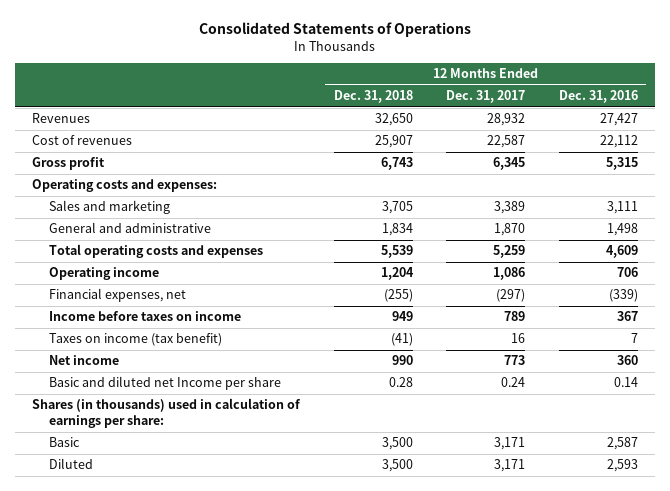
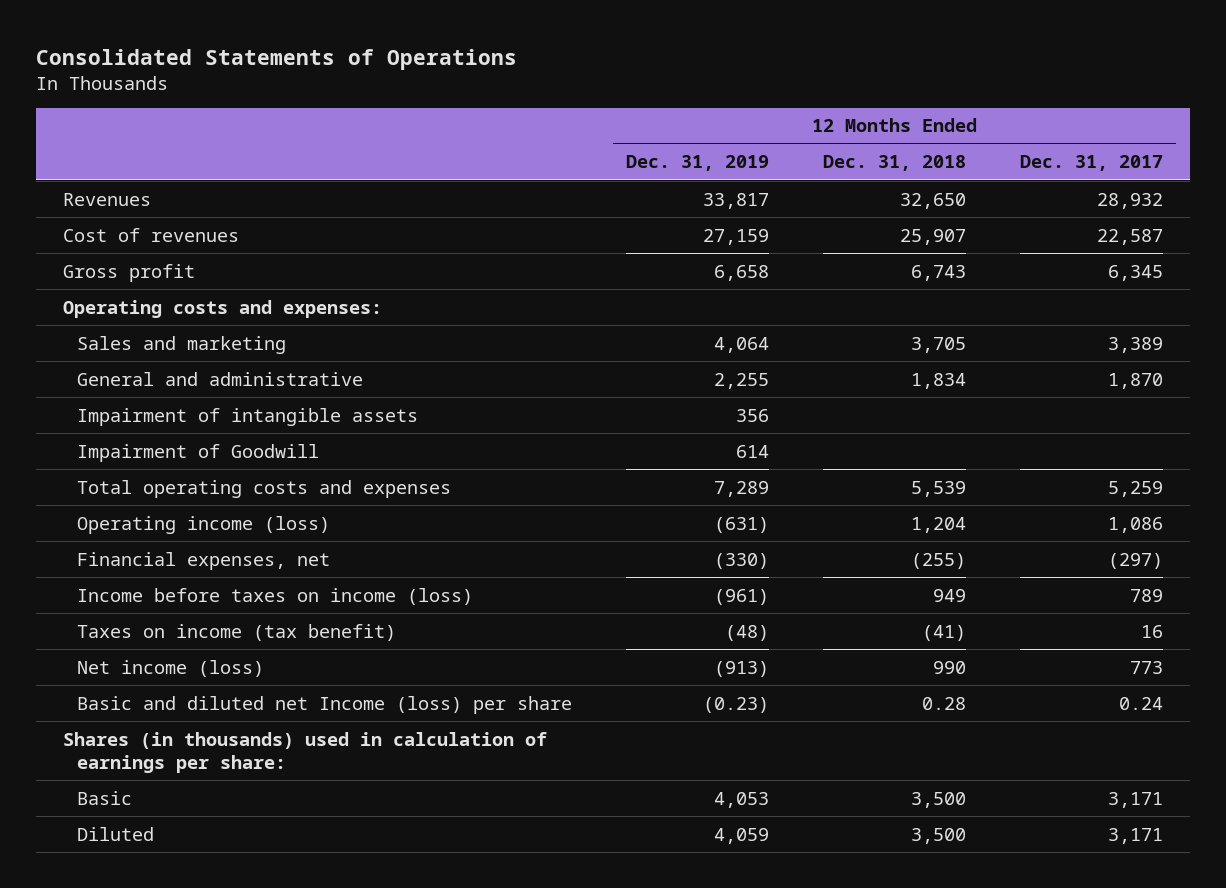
[558,90,638,104] Dec. 31, 2016 -> none
none -> [626,155,770,172] Dec. 31, 2019
none -> [77,407,419,426] Impairment of intangible assets
none -> [77,443,320,462] Impairment of Goodwill
[48,267,159,281] Operating income -> [77,515,331,534] Operating income (loss)
[48,311,241,322] Income before taxes on income -> [77,587,474,605] Income before taxes on income (loss)
[48,355,119,366] Net income -> [77,659,265,677] Net income (loss)
[48,376,281,391] Basic and diluted net Income per share -> [77,695,573,714] Basic and diluted net Income (loss) per share

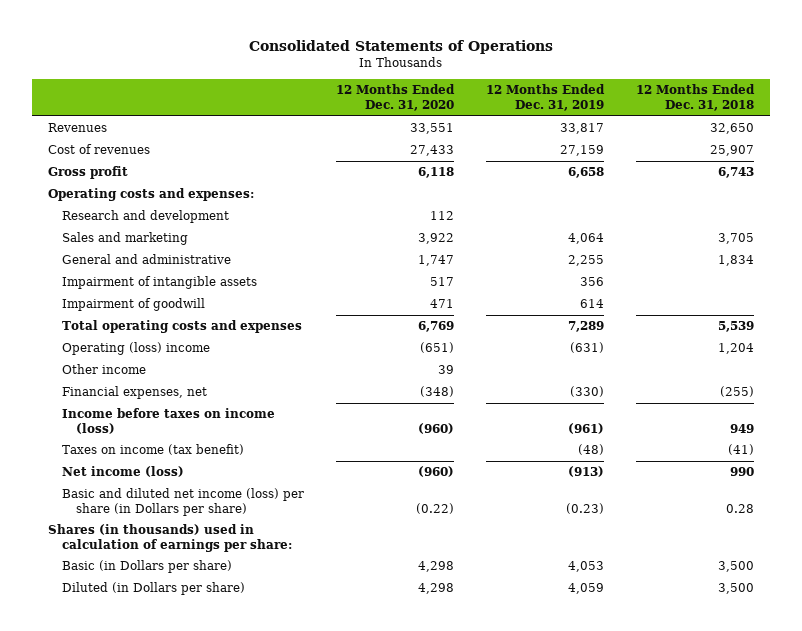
[1019,155,1163,172] Dec. 31, 2017 -> none
none -> [335,84,455,112] 12 Months Ended Dec. 31, 2020
none -> [61,210,229,224] Research and development
[77,443,320,462] Impairment of Goodwill -> [61,298,205,312] Impairment of goodwill
[77,515,331,534] Operating income (loss) -> [61,342,210,356] Operating (loss) income
none -> [61,364,146,375] Other income
[77,695,573,714] Basic and diluted net Income (loss) per share -> [61,488,304,516] Basic and diluted net income (loss) per share (in Dollars per share)
[77,790,133,805] Basic -> [61,560,232,574] Basic (in Dollars per share)
[77,826,155,841] Diluted -> [61,582,245,596] Diluted (in Dollars per share)

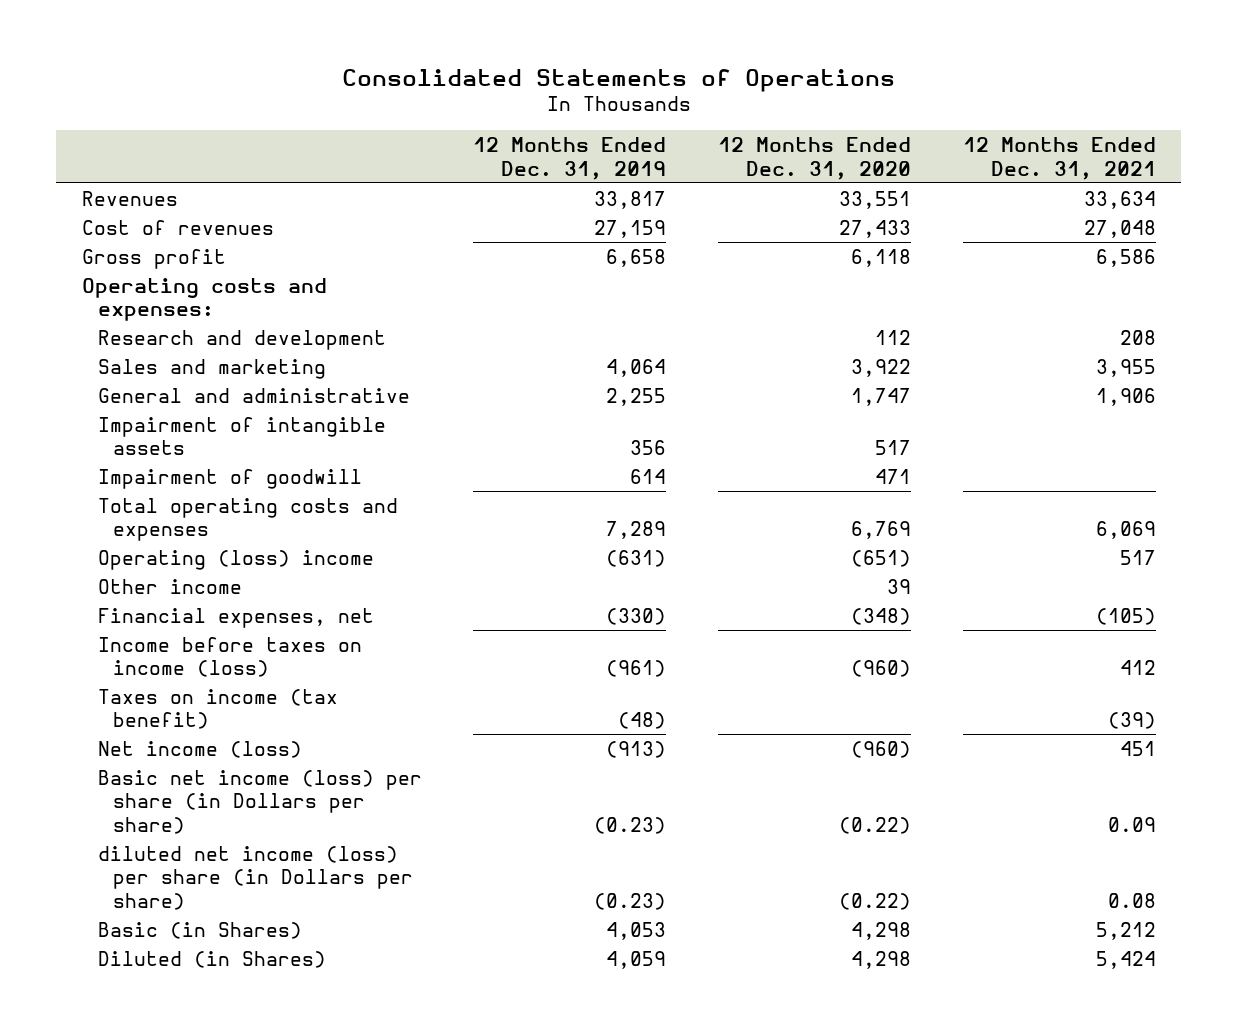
[635,84,755,112] 12 Months Ended Dec. 31, 2018 -> none
none -> [962,136,1156,180] 12 Months Ended Dec. 31, 2021
[61,488,304,516] Basic and diluted net income (loss) per share (in Dollars per share) -> none
[48,524,292,552] Shares (in thousands) used in calculation of earnings per share: -> none
[61,560,232,574] Basic (in Dollars per share) -> [97,769,422,834] Basic net income (loss) per share (in Dollars per share)
[417,561,454,573] 4,298 -> [838,816,911,834] (0.22)
[567,561,604,573] 4,053 -> [594,816,667,834] (0.23)
[61,582,245,596] Diluted (in Dollars per share) -> [97,845,414,910] diluted net income (loss) per share (in Dollars per share)
[417,583,454,595] 4,298 -> [838,892,911,910] (0.22)
[567,583,604,595] 4,059 -> [594,892,667,910] (0.23)
none -> [97,921,302,939] Basic (in Shares)
none -> [97,950,326,968] Diluted (in Shares)

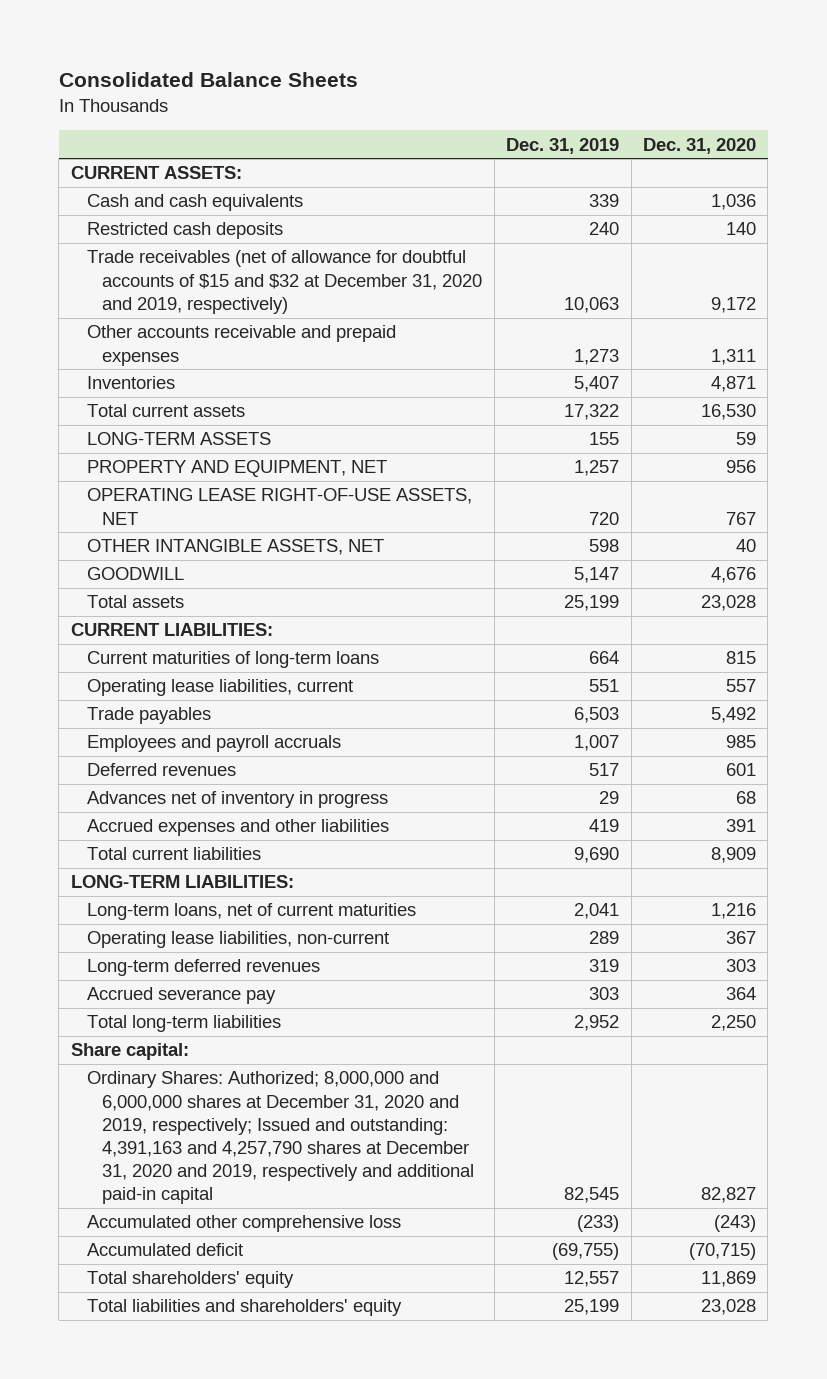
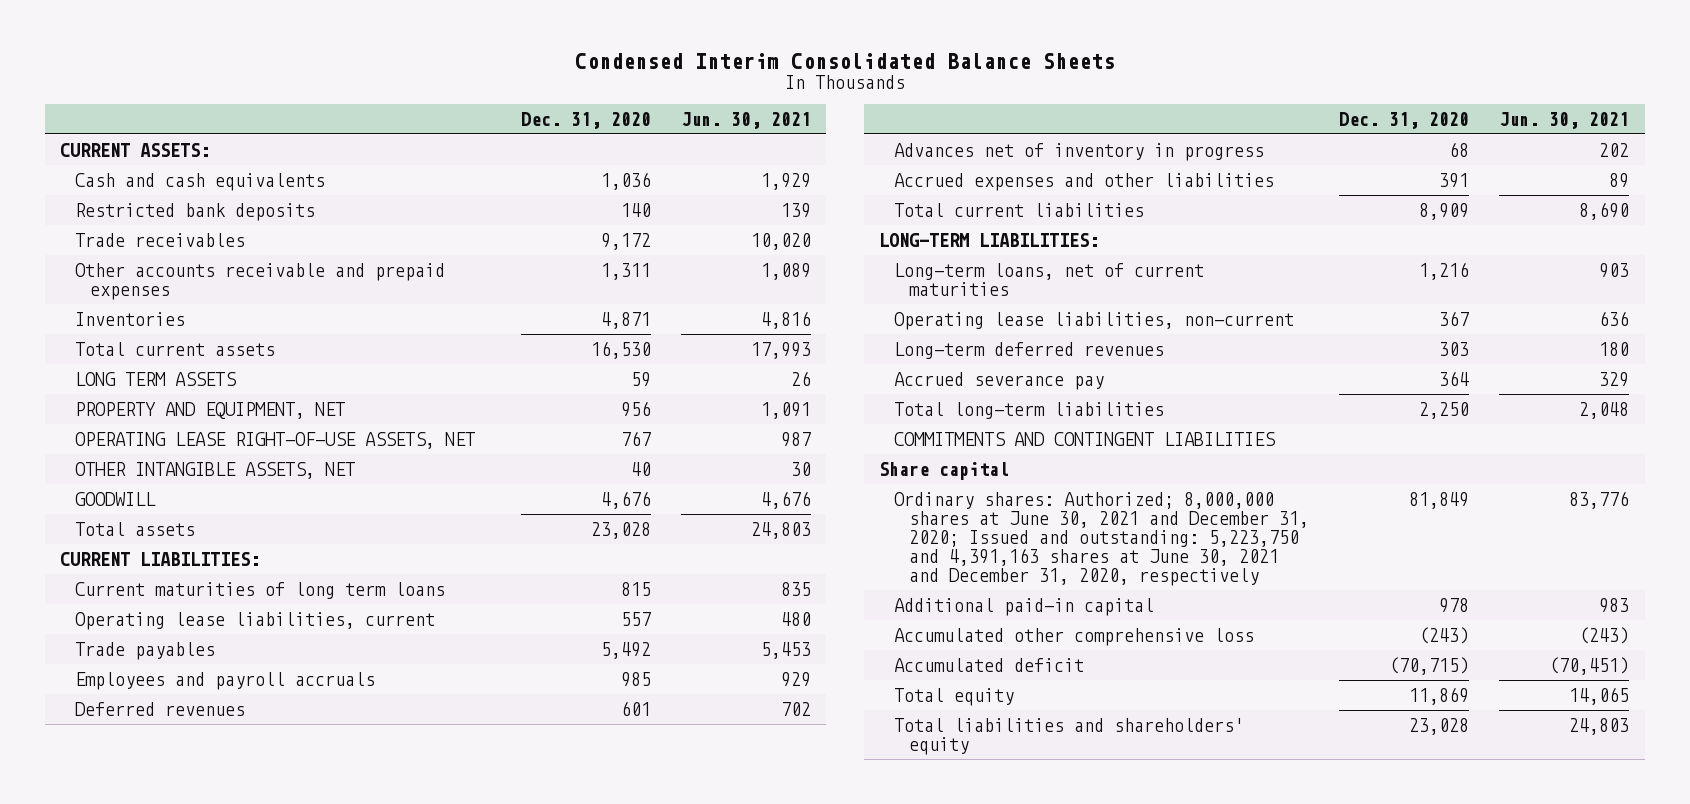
[58,72,358,88] Consolidated Balance Sheets -> [574,52,1115,69] Condensed Interim Consolidated Balance Sheets
[506,137,620,154] Dec. 31, 2019 -> none
none -> [680,111,811,129] Jun. 30, 2021
[86,222,283,240] Restricted cash deposits -> [75,202,316,221] Restricted bank deposits
[86,250,483,314] Trade receivables (net of allowance for doubtful accounts of $15 and $32 at December 31, 2020 and 2019, respectively) -> [75,232,246,247] Trade receivables
[86,432,271,446] LONG-TERM ASSETS -> [75,371,238,386] LONG TERM ASSETS
[86,651,379,669] Current maturities of long-term loans -> [75,581,446,599] Current maturities of long term loans
none -> [893,431,1276,446] COMMITMENTS AND CONTINGENT LIABILITIES
[70,1043,189,1061] Share capital: -> [879,461,1010,480] Share capital
[86,1071,475,1205] Ordinary Shares: Authorized; 8,000,000 and 6,000,000 shares at December 31, 2020 and 2019, respectively; Issued and outstanding: 4,391,163 and 4,257,790 shares at December 31, 2020 and 2019, respectively and additional paid-in capital -> [893,491,1309,586] Ordinary shares: Authorized; 8,000,000 shares at June 30, 2021 and December 31, 2020; Issued and outstanding: 5,223,750 and 4,391,163 shares at June 30, 2021 and December 31, 2020, respectively
[701,1187,757,1204] 82,827 -> [1409,491,1470,509] 81,849
none -> [893,597,1154,616] Additional paid-in capital
[86,1271,294,1289] Total shareholders' equity -> [893,687,1014,706] Total equity

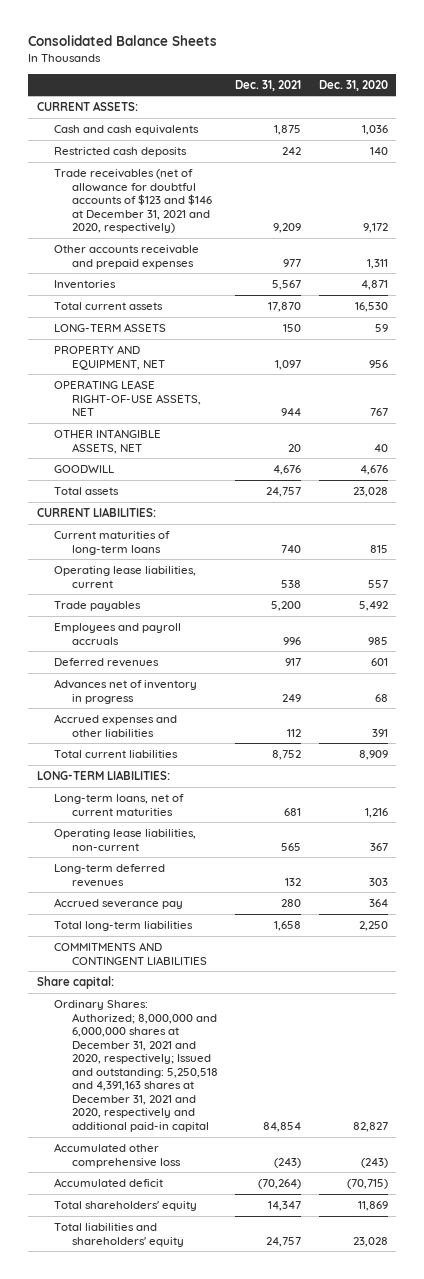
[574,52,1115,69] Condensed Interim Consolidated Balance Sheets -> [28,35,218,47] Consolidated Balance Sheets
[680,111,811,129] Jun. 30, 2021 -> none
none -> [235,79,302,91] Dec. 31, 2021
[75,202,316,221] Restricted bank deposits -> [54,147,188,158] Restricted cash deposits
[75,232,246,247] Trade receivables -> [54,169,213,234] Trade receivables (net of allowance for doubtful accounts of $123 and $146 at December 31, 2021 and 2020, respectively)
[75,371,238,386] LONG TERM ASSETS -> [54,323,167,333] LONG-TERM ASSETS
[75,581,446,599] Current maturities of long term loans -> [54,531,171,555] Current maturities of long-term loans
[893,597,1154,616] Additional paid-in capital -> none
[879,461,1010,480] Share capital -> [36,976,114,990] Share capital:
[893,491,1309,586] Ordinary shares: Authorized; 8,000,000 shares at June 30, 2021 and December 31, 2020; Issued and outstanding: 5,223,750 and 4,391,163 shares at June 30, 2021 and December 31, 2020, respectively -> [54,1000,219,1132] Ordinary Shares: Authorized; 8,000,000 and 6,000,000 shares at December 31, 2021 and 2020, respectively; Issued and outstanding: 5,250,518 and 4,391,163 shares at December 31, 2021 and 2020, respectively and additional paid-in capital
[1409,491,1470,509] 81,849 -> [352,1121,388,1132] 82,827
[893,687,1014,706] Total equity -> [54,1201,198,1212] Total shareholders' equity

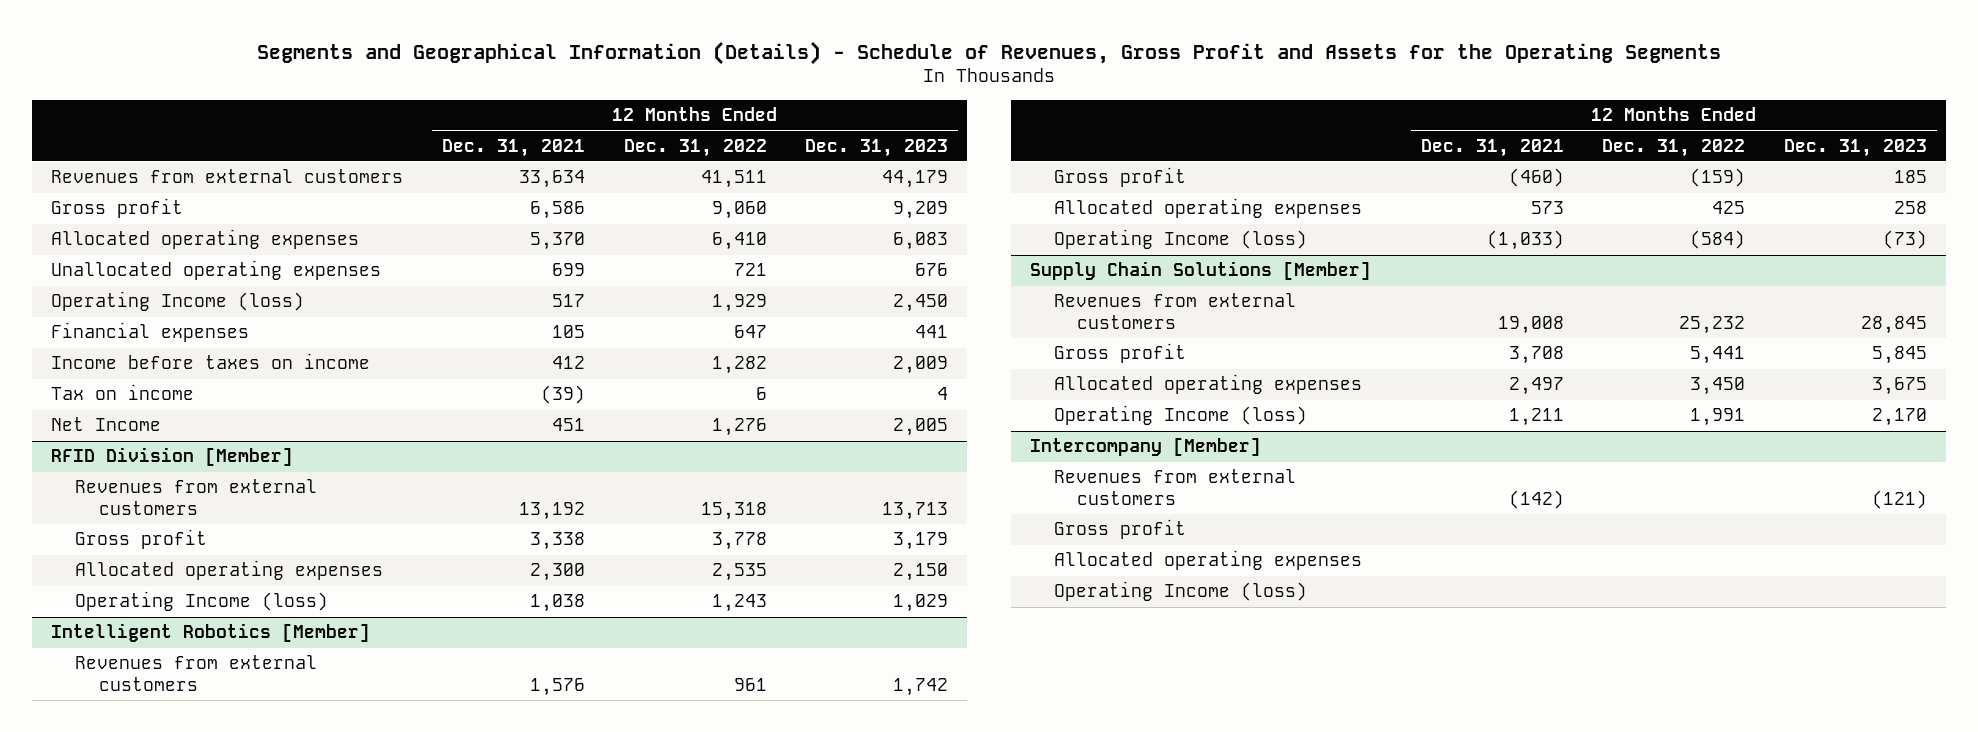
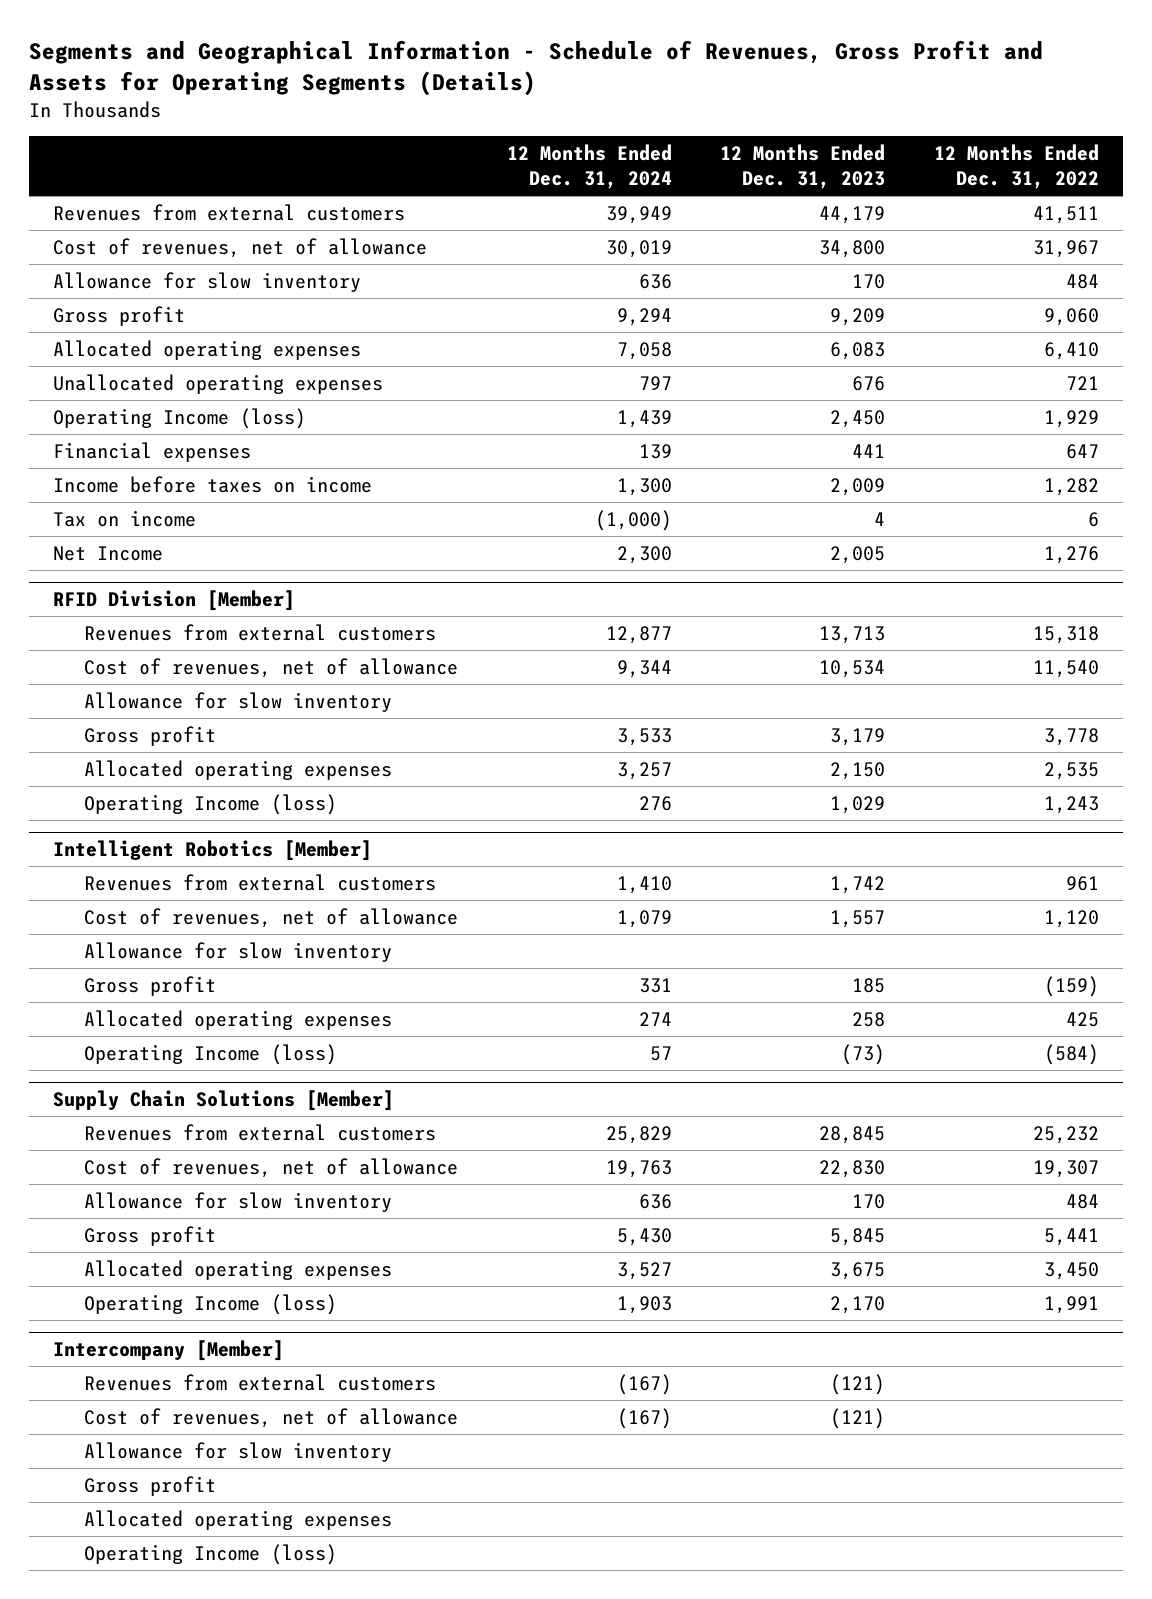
[257,41,1722,66] Segments and Geographical Information (Details) - Schedule of Revenues, Gross Profit and Assets for the Operating Segments -> [28,40,1043,97] Segments and Geographical Information - Schedule of Revenues, Gross Profit and Assets for Operating Segments (Details)
[441,138,585,157] Dec. 31, 2021 -> none
none -> [506,144,672,190] 12 Months Ended Dec. 31, 2024
none -> [53,237,428,258] Cost of revenues, net of allowance
none -> [53,271,362,292] Allowance for slow inventory
none -> [84,657,459,678] Cost of revenues, net of allowance
none -> [84,691,393,712] Allowance for slow inventory
none -> [84,907,459,928] Cost of revenues, net of allowance
none -> [84,941,393,962] Allowance for slow inventory
none -> [84,1157,459,1178] Cost of revenues, net of allowance
none -> [84,1191,393,1212] Allowance for slow inventory
none -> [84,1407,459,1428] Cost of revenues, net of allowance
none -> [84,1441,393,1462] Allowance for slow inventory

